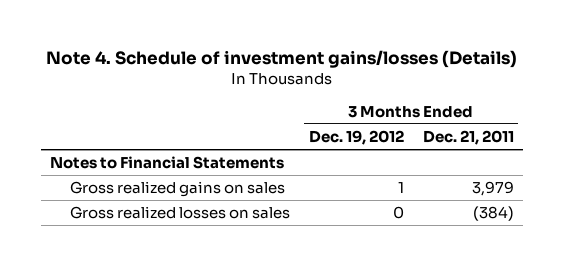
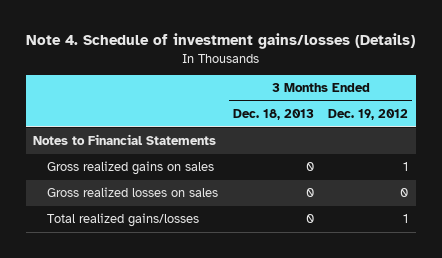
[422,130,514,146] Dec. 21, 2011 -> none
none -> [232,109,314,121] Dec. 18, 2013
none -> [46,213,199,228] Total realized gains/losses

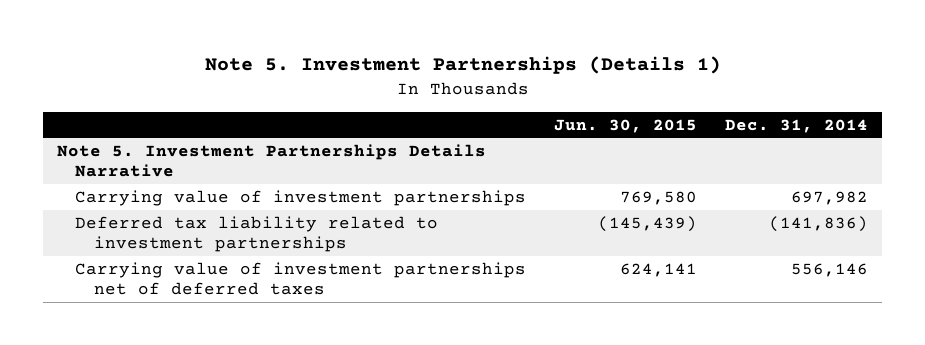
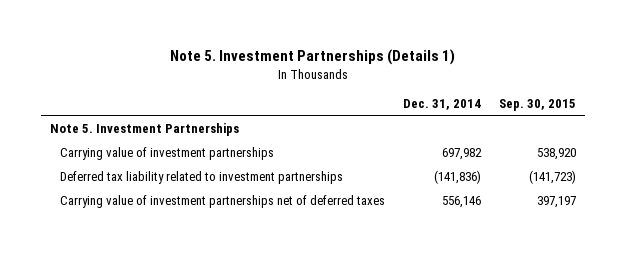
[554,118,698,133] Jun. 30, 2015 -> none
none -> [498,99,576,112] Sep. 30, 2015
[57,143,487,178] Note 5. Investment Partnerships Details Narrative -> [50,122,240,136] Note 5. Investment Partnerships

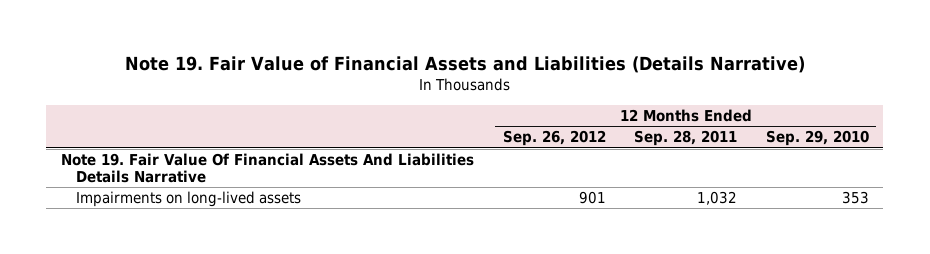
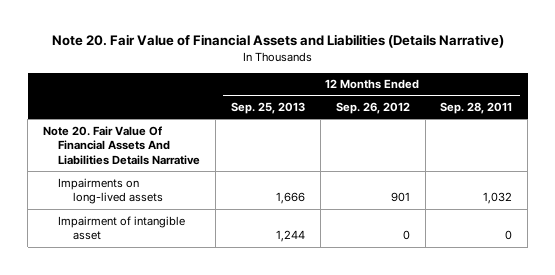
[124,55,805,73] Note 19. Fair Value of Financial Assets and Liabilities (Details Narrative) -> [51,34,504,49] Note 20. Fair Value of Financial Assets and Liabilities (Details Narrative)
[766,130,870,147] Sep. 29, 2010 -> none
none -> [230,101,305,114] Sep. 25, 2013
[60,153,474,184] Note 19. Fair Value Of Financial Assets And Liabilities Details Narrative -> [42,125,201,166] Note 20. Fair Value Of Financial Assets And Liabilities Details Narrative
none -> [58,215,186,241] Impairment of intangible asset

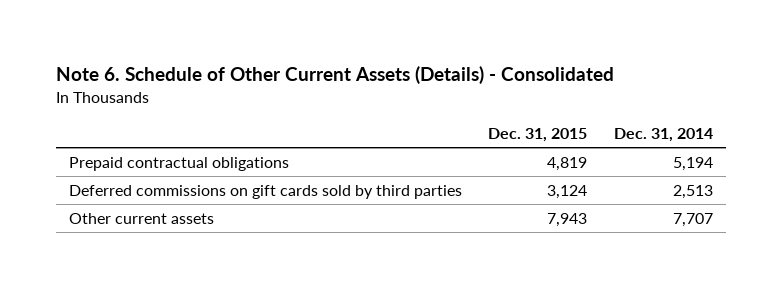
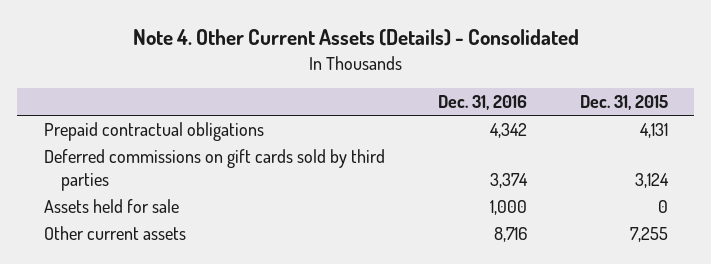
[55,65,614,84] Note 6. Schedule of Other Current Assets (Details) - Consolidated -> [132,29,579,47] Note 4. Other Current Assets (Details) - Consolidated
[613,127,713,142] Dec. 31, 2014 -> none
none -> [437,95,527,111] Dec. 31, 2016
[547,157,588,172] 4,819 -> [639,123,668,139] 4,131
none -> [43,199,179,214] Assets held for sale
[547,213,588,228] 7,943 -> [629,227,668,243] 7,255

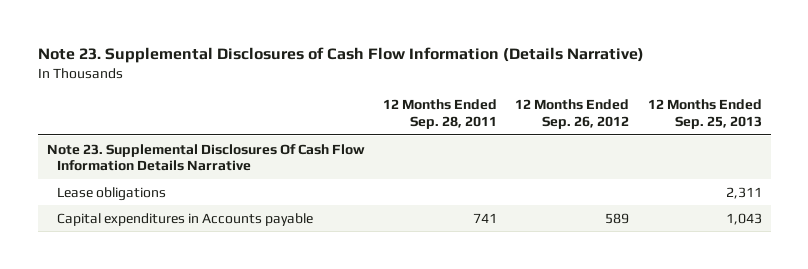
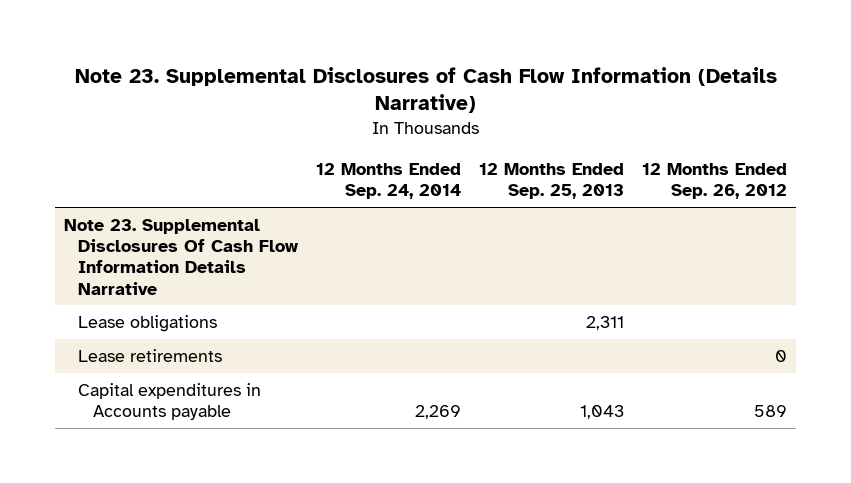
[383,99,498,130] 12 Months Ended Sep. 28, 2011 -> none
none -> [316,162,462,200] 12 Months Ended Sep. 24, 2014
none -> [78,348,223,362] Lease retirements

